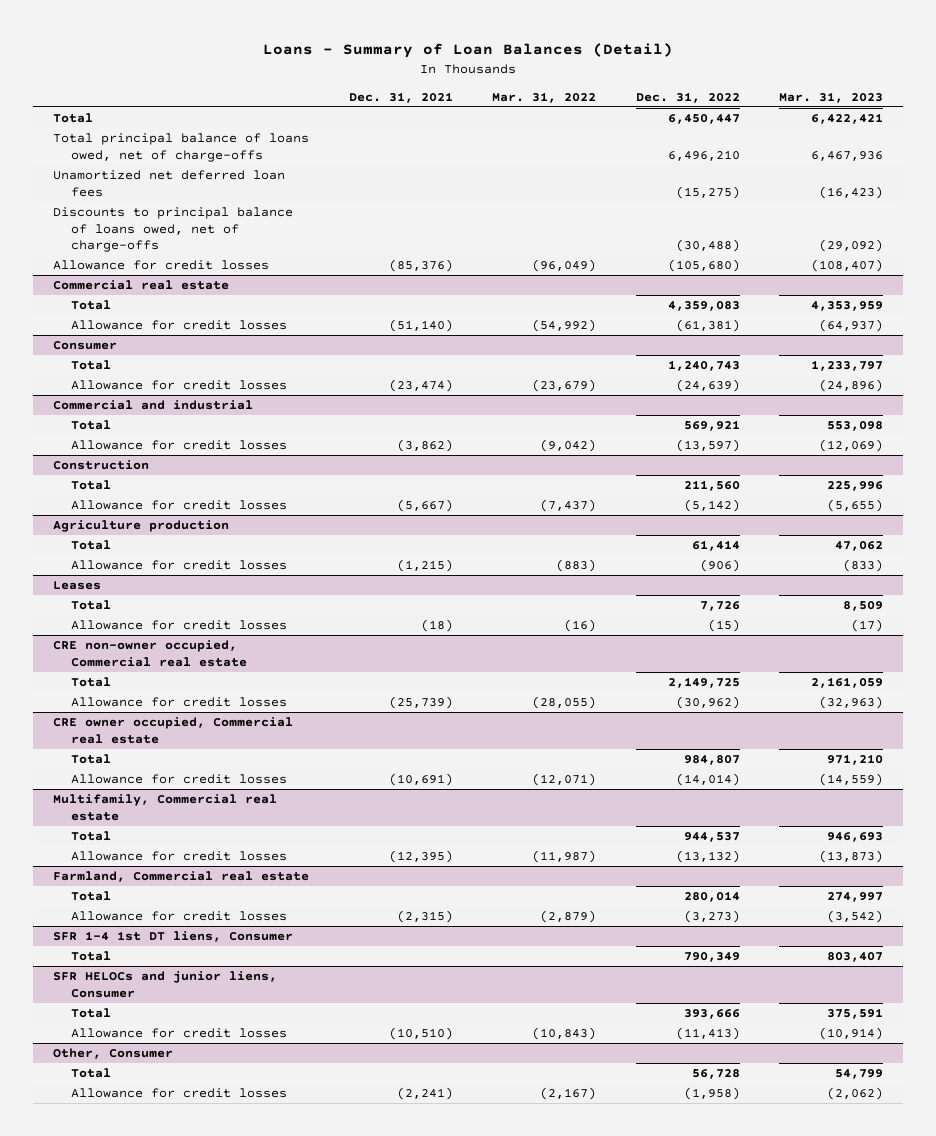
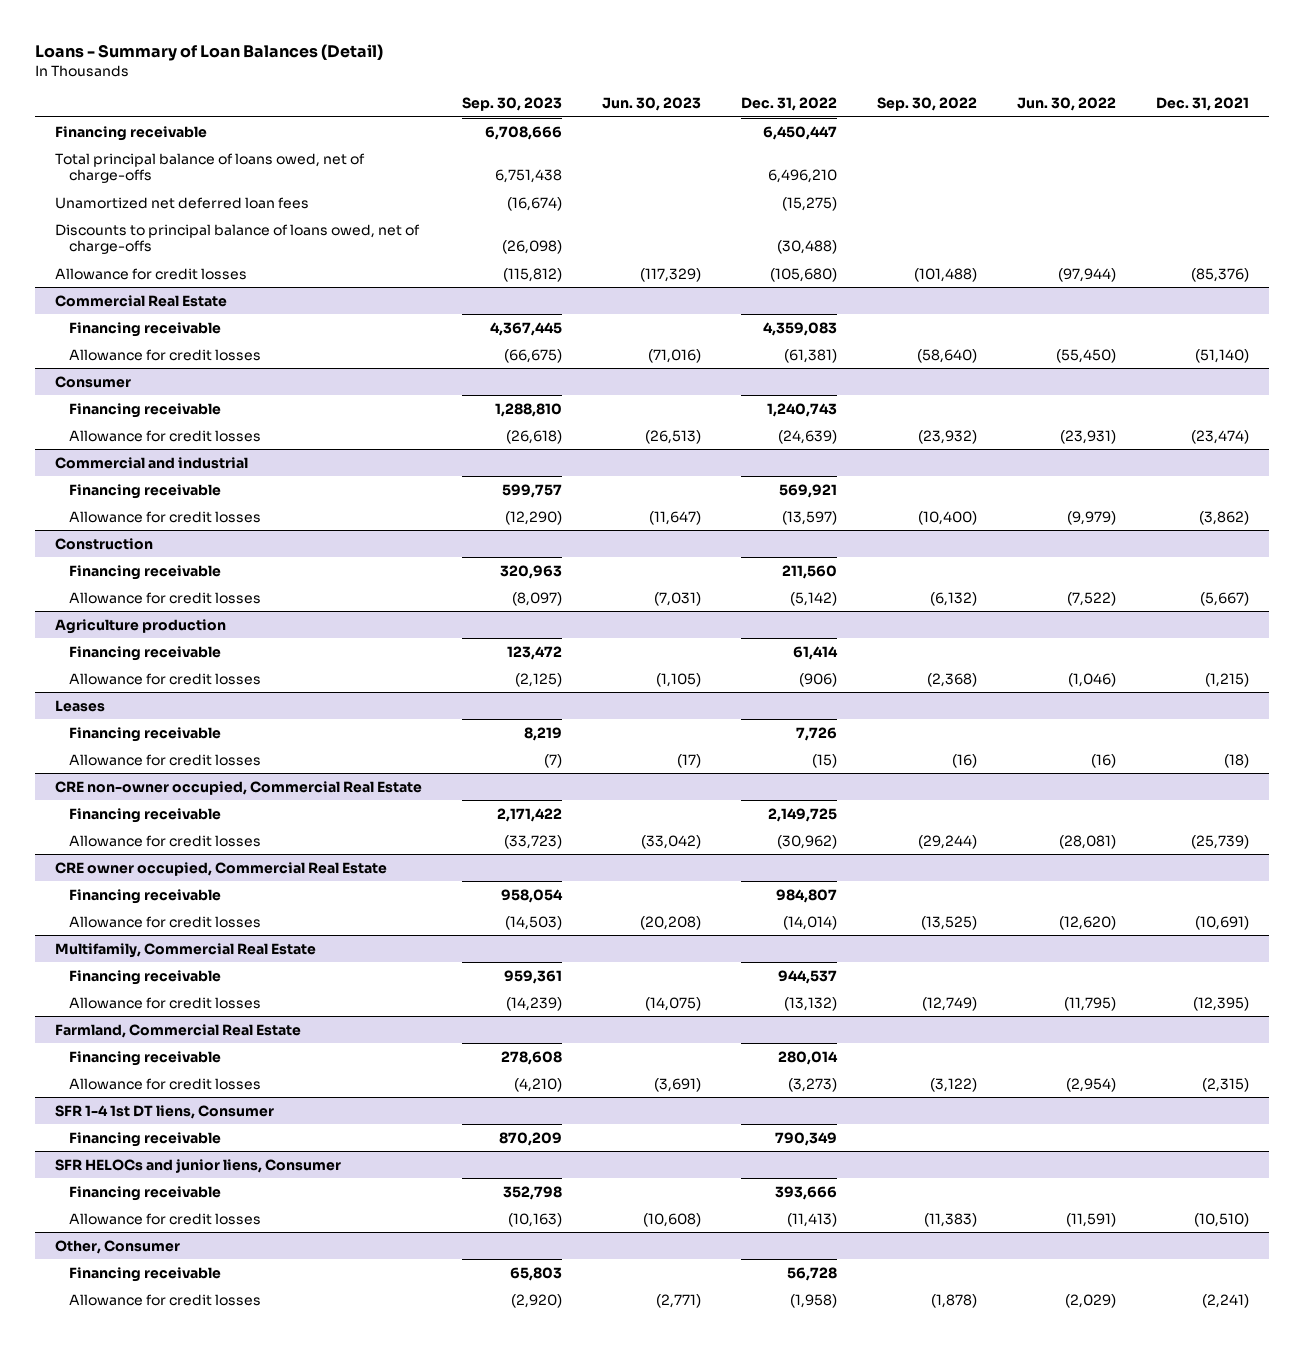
[492,91,597,103] Mar. 31, 2022 -> none
[779,91,884,103] Mar. 31, 2023 -> none
none -> [462,97,563,112] Sep. 30, 2023
none -> [602,97,702,112] Jun. 30, 2023
none -> [877,97,978,112] Sep. 30, 2022
none -> [1017,97,1117,112] Jun. 30, 2022
[52,113,93,124] Total -> [55,125,208,141] Financing receivable
[52,280,229,291] Commercial real estate -> [55,294,228,307] Commercial Real Estate
[71,300,112,311] Total -> [69,321,222,337] Financing receivable
[71,360,112,371] Total -> [69,402,222,418] Financing receivable
[71,420,112,431] Total -> [69,483,222,499] Financing receivable
[71,480,112,491] Total -> [69,564,222,580] Financing receivable
[71,540,112,551] Total -> [69,645,222,661] Financing receivable
[71,600,112,611] Total -> [69,726,222,742] Financing receivable
[52,640,248,667] CRE non-owner occupied, Commercial real estate -> [55,780,423,795] CRE non-owner occupied, Commercial Real Estate
[71,677,112,688] Total -> [69,807,222,823] Financing receivable
[52,717,293,744] CRE owner occupied, Commercial real estate -> [55,861,388,876] CRE owner occupied, Commercial Real Estate
[71,754,112,765] Total -> [69,888,222,904] Financing receivable
[52,794,277,821] Multifamily, Commercial real estate -> [55,942,317,958] Multifamily, Commercial Real Estate
[71,831,112,842] Total -> [69,969,222,985] Financing receivable
[52,871,309,883] Farmland, Commercial real estate -> [55,1023,302,1038] Farmland, Commercial Real Estate
[71,891,112,902] Total -> [69,1050,222,1066] Financing receivable
[71,951,112,962] Total -> [69,1131,222,1147] Financing receivable
[71,1008,112,1019] Total -> [69,1185,222,1201] Financing receivable
[71,1068,112,1079] Total -> [69,1266,222,1282] Financing receivable

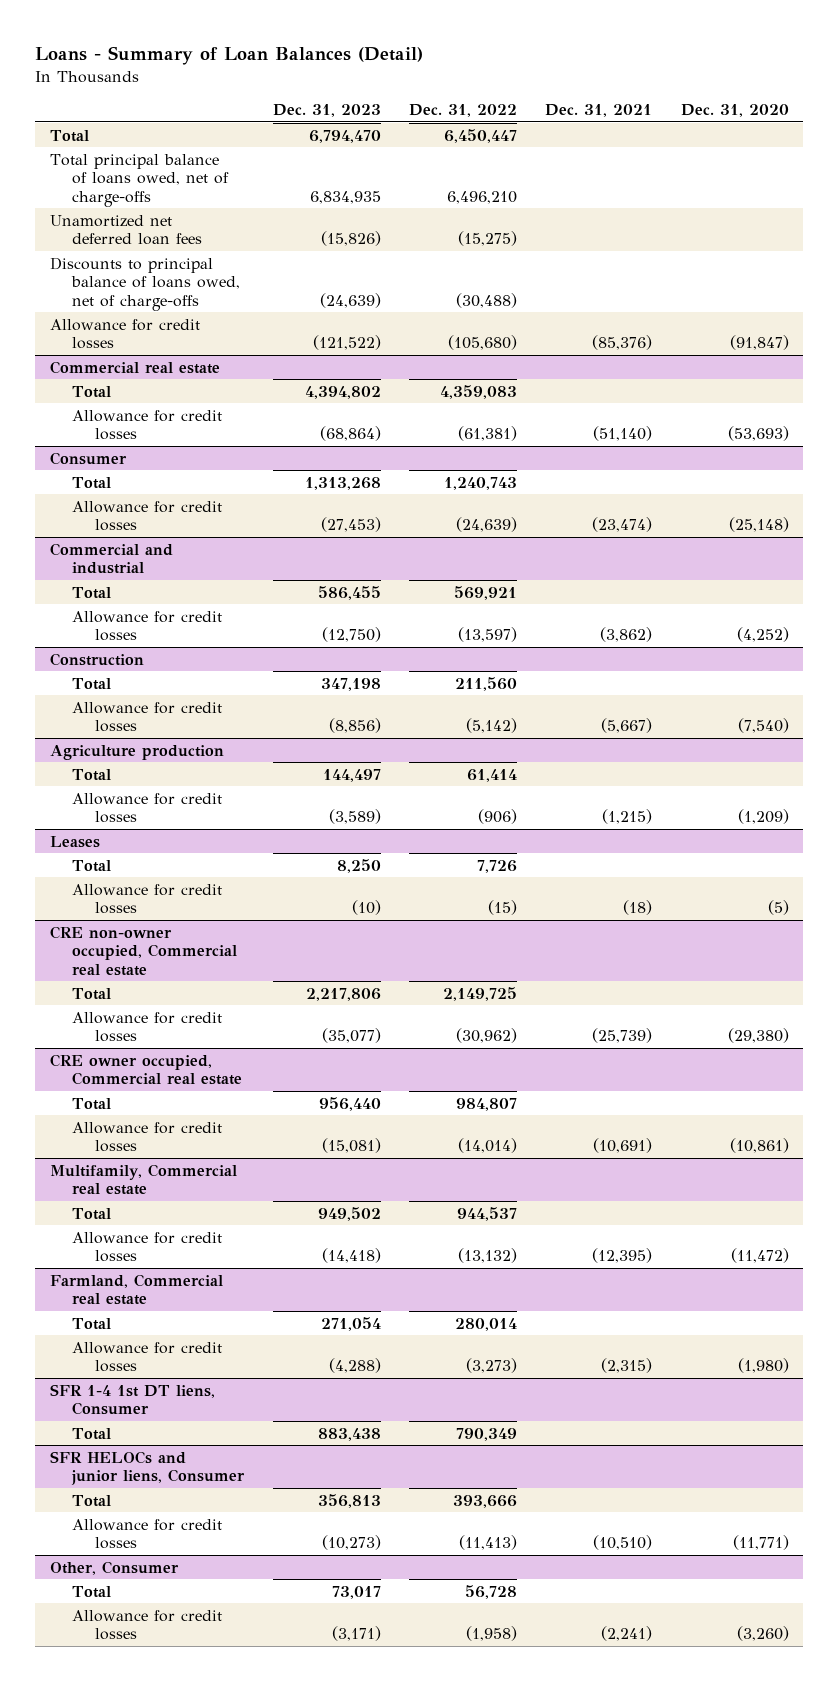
[462,97,563,112] Sep. 30, 2023 -> none
[602,97,702,112] Jun. 30, 2023 -> none
[877,97,978,112] Sep. 30, 2022 -> none
[1017,97,1117,112] Jun. 30, 2022 -> none
none -> [272,104,381,118] Dec. 31, 2023
none -> [680,104,789,118] Dec. 31, 2020
[55,125,208,141] Financing receivable -> [49,129,89,142] Total
[55,294,228,307] Commercial Real Estate -> [49,360,220,374] Commercial real estate
[69,321,222,337] Financing receivable -> [72,385,112,398] Total
[69,402,222,418] Financing receivable -> [72,476,112,489] Total
[69,483,222,499] Financing receivable -> [72,586,112,599] Total
[69,564,222,580] Financing receivable -> [72,677,112,690] Total
[69,645,222,661] Financing receivable -> [72,768,112,781] Total
[69,726,222,742] Financing receivable -> [72,859,112,872] Total
[55,780,423,795] CRE non-owner occupied, Commercial Real Estate -> [49,925,238,976] CRE non-owner occupied, Commercial real estate
[69,807,222,823] Financing receivable -> [72,987,112,1000] Total
[55,861,388,876] CRE owner occupied, Commercial Real Estate -> [49,1053,243,1086] CRE owner occupied, Commercial real estate
[69,888,222,904] Financing receivable -> [72,1097,112,1110] Total
[55,942,317,958] Multifamily, Commercial Real Estate -> [49,1163,237,1196] Multifamily, Commercial real estate
[69,969,222,985] Financing receivable -> [72,1207,112,1220] Total
[55,1023,302,1038] Farmland, Commercial Real Estate -> [49,1273,223,1306] Farmland, Commercial real estate
[69,1050,222,1066] Financing receivable -> [72,1317,112,1330] Total
[69,1131,222,1147] Financing receivable -> [72,1427,112,1440] Total
[69,1185,222,1201] Financing receivable -> [72,1494,112,1507] Total
[69,1266,222,1282] Financing receivable -> [72,1585,112,1598] Total

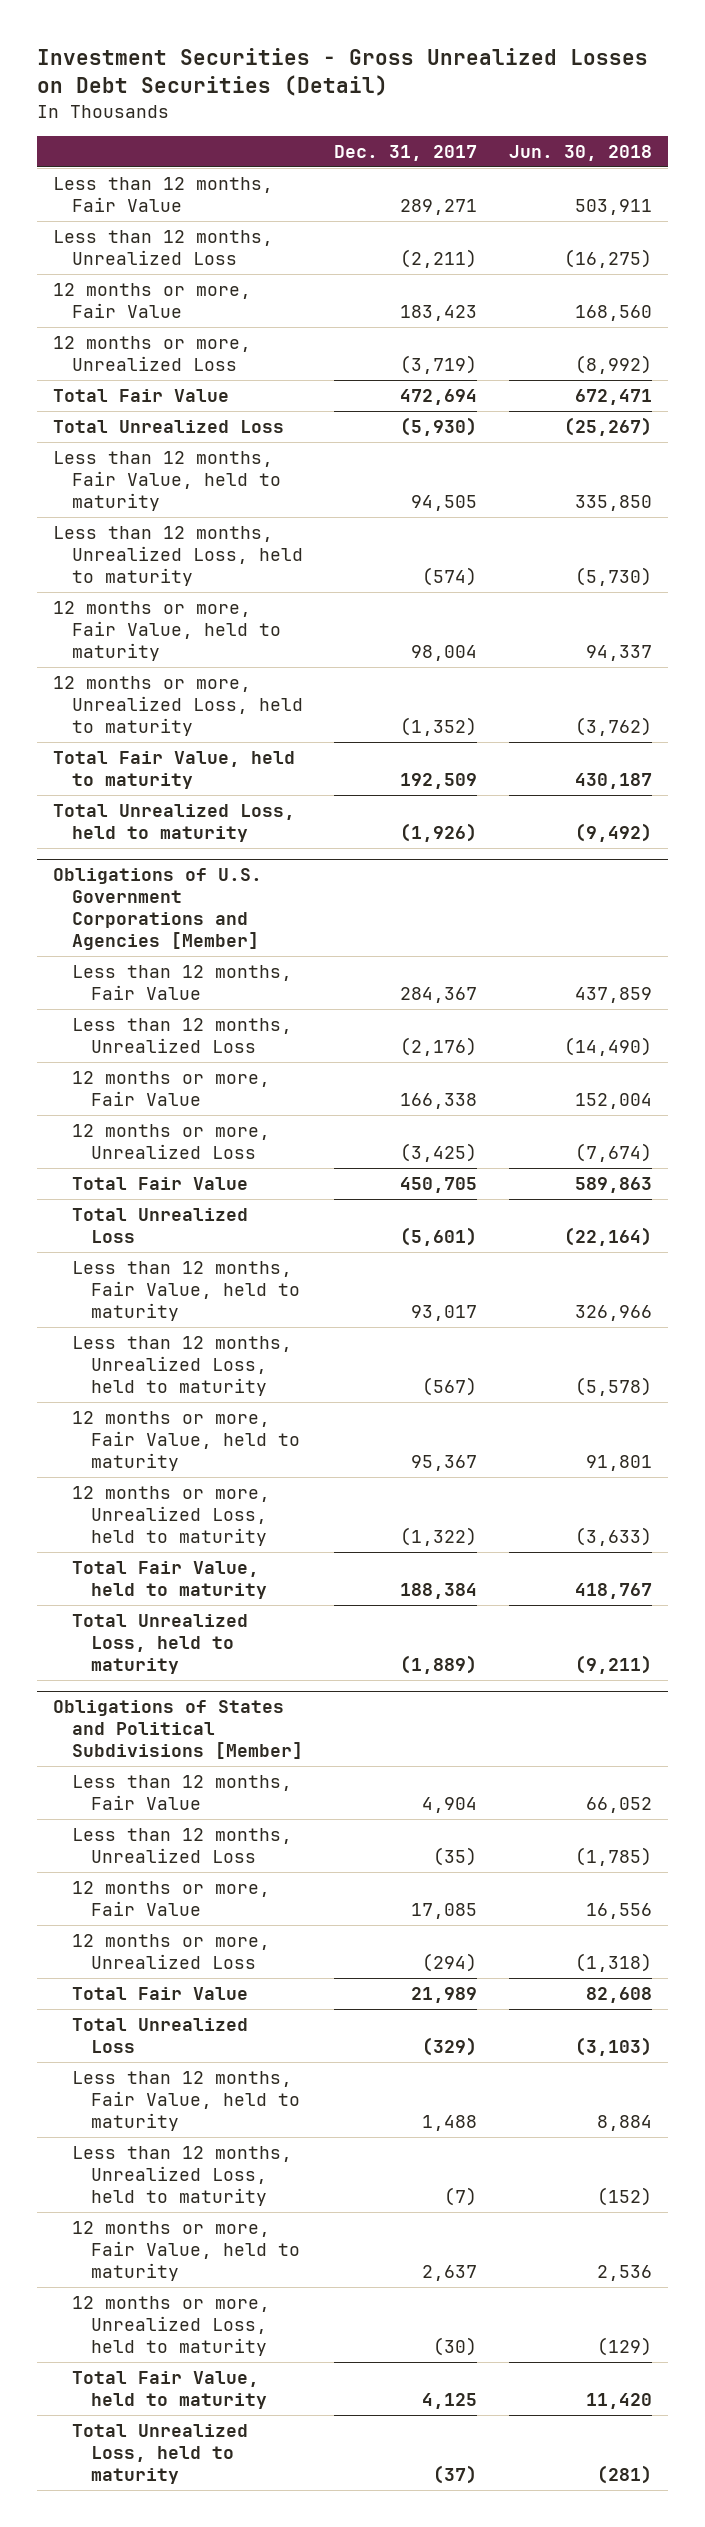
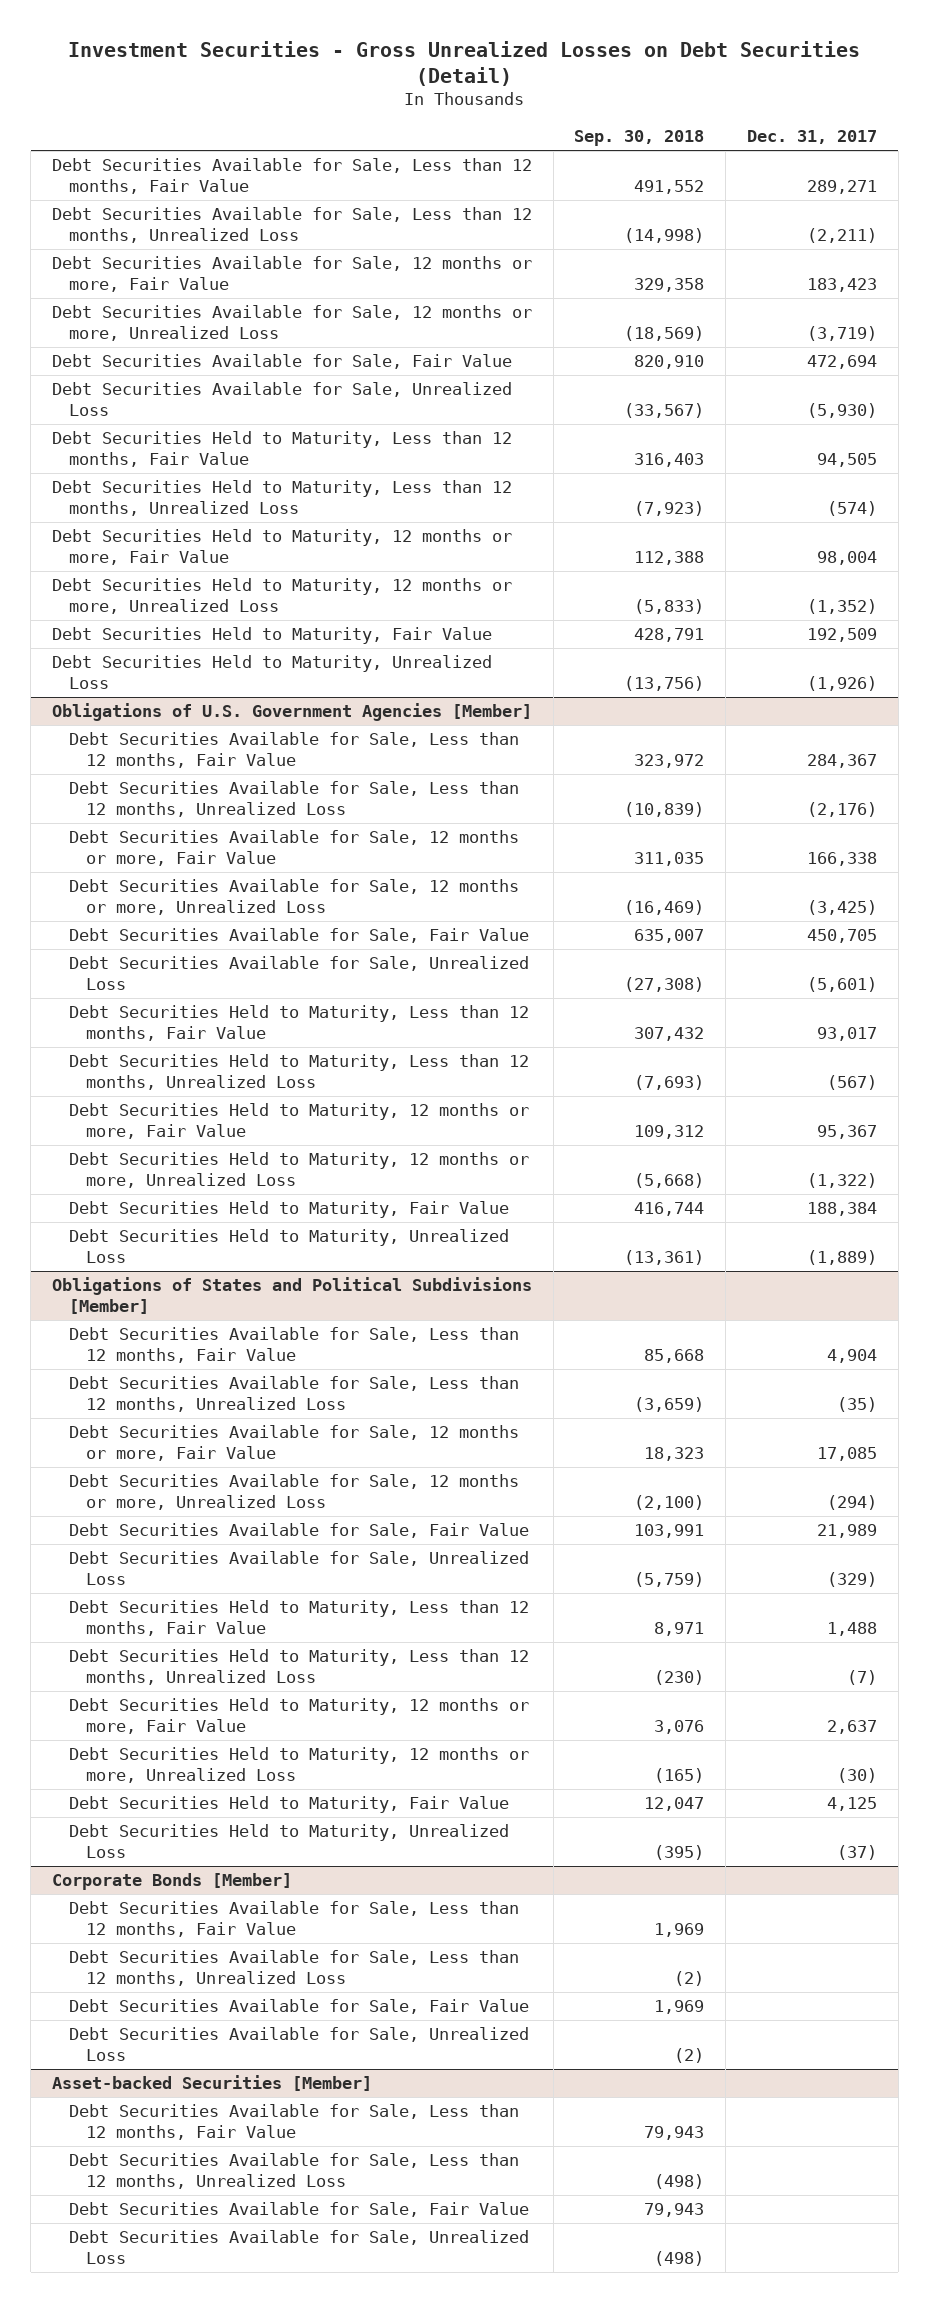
[509,144,653,161] Jun. 30, 2018 -> none
none -> [574,130,705,147] Sep. 30, 2018
[52,176,273,212] Less than 12 months, Fair Value -> [51,158,532,194] Debt Securities Available for Sale, Less than 12 months, Fair Value
[52,229,273,265] Less than 12 months, Unrealized Loss -> [51,207,532,243] Debt Securities Available for Sale, Less than 12 months, Unrealized Loss
[52,282,251,318] 12 months or more, Fair Value -> [51,256,532,292] Debt Securities Available for Sale, 12 months or more, Fair Value
[52,335,251,371] 12 months or more, Unrealized Loss -> [51,305,532,341] Debt Securities Available for Sale, 12 months or more, Unrealized Loss
[52,388,229,402] Total Fair Value -> [51,354,512,370] Debt Securities Available for Sale, Fair Value
[52,419,284,433] Total Unrealized Loss -> [51,382,512,416] Debt Securities Available for Sale, Unrealized Loss
[52,450,281,512] Less than 12 months, Fair Value, held to maturity -> [51,431,512,467] Debt Securities Held to Maturity, Less than 12 months, Fair Value
[52,525,303,587] Less than 12 months, Unrealized Loss, held to maturity -> [51,480,512,516] Debt Securities Held to Maturity, Less than 12 months, Unrealized Loss
[52,600,281,662] 12 months or more, Fair Value, held to maturity -> [51,529,512,565] Debt Securities Held to Maturity, 12 months or more, Fair Value
[52,675,303,737] 12 months or more, Unrealized Loss, held to maturity -> [51,578,512,614] Debt Securities Held to Maturity, 12 months or more, Unrealized Loss
[52,750,295,789] Total Fair Value, held to maturity -> [51,627,492,645] Debt Securities Held to Maturity, Fair Value
[52,803,295,842] Total Unrealized Loss, held to maturity -> [51,655,492,689] Debt Securities Held to Maturity, Unrealized Loss
[52,867,262,951] Obligations of U.S. Government Corporations and Agencies [Member] -> [51,703,532,722] Obligations of U.S. Government Agencies [Member]
[71,964,292,1000] Less than 12 months, Fair Value -> [68,732,519,768] Debt Securities Available for Sale, Less than 12 months, Fair Value
[71,1017,292,1053] Less than 12 months, Unrealized Loss -> [68,781,519,817] Debt Securities Available for Sale, Less than 12 months, Unrealized Loss
[71,1070,270,1106] 12 months or more, Fair Value -> [68,830,519,866] Debt Securities Available for Sale, 12 months or more, Fair Value
[71,1123,270,1159] 12 months or more, Unrealized Loss -> [68,879,519,915] Debt Securities Available for Sale, 12 months or more, Unrealized Loss
[71,1176,248,1190] Total Fair Value -> [68,928,529,944] Debt Securities Available for Sale, Fair Value
[71,1207,248,1243] Total Unrealized Loss -> [68,956,529,990] Debt Securities Available for Sale, Unrealized Loss
[71,1260,300,1322] Less than 12 months, Fair Value, held to maturity -> [68,1005,529,1041] Debt Securities Held to Maturity, Less than 12 months, Fair Value
[71,1335,292,1397] Less than 12 months, Unrealized Loss, held to maturity -> [68,1054,529,1090] Debt Securities Held to Maturity, Less than 12 months, Unrealized Loss
[71,1410,300,1472] 12 months or more, Fair Value, held to maturity -> [68,1103,529,1139] Debt Securities Held to Maturity, 12 months or more, Fair Value
[71,1485,270,1547] 12 months or more, Unrealized Loss, held to maturity -> [68,1152,529,1188] Debt Securities Held to Maturity, 12 months or more, Unrealized Loss
[71,1560,267,1599] Total Fair Value, held to maturity -> [68,1201,509,1219] Debt Securities Held to Maturity, Fair Value
[71,1613,248,1675] Total Unrealized Loss, held to maturity -> [68,1229,509,1263] Debt Securities Held to Maturity, Unrealized Loss
[71,1774,292,1810] Less than 12 months, Fair Value -> [68,1327,519,1363] Debt Securities Available for Sale, Less than 12 months, Fair Value
[71,1827,292,1863] Less than 12 months, Unrealized Loss -> [68,1376,519,1412] Debt Securities Available for Sale, Less than 12 months, Unrealized Loss
[71,1880,270,1916] 12 months or more, Fair Value -> [68,1425,519,1461] Debt Securities Available for Sale, 12 months or more, Fair Value
[71,1933,270,1969] 12 months or more, Unrealized Loss -> [68,1474,519,1510] Debt Securities Available for Sale, 12 months or more, Unrealized Loss
[71,1986,248,2000] Total Fair Value -> [68,1523,529,1539] Debt Securities Available for Sale, Fair Value
[71,2017,248,2053] Total Unrealized Loss -> [68,1551,529,1585] Debt Securities Available for Sale, Unrealized Loss
[71,2070,300,2132] Less than 12 months, Fair Value, held to maturity -> [68,1600,529,1636] Debt Securities Held to Maturity, Less than 12 months, Fair Value
[71,2145,292,2207] Less than 12 months, Unrealized Loss, held to maturity -> [68,1649,529,1685] Debt Securities Held to Maturity, Less than 12 months, Unrealized Loss
[71,2220,300,2282] 12 months or more, Fair Value, held to maturity -> [68,1698,529,1734] Debt Securities Held to Maturity, 12 months or more, Fair Value
[71,2295,270,2357] 12 months or more, Unrealized Loss, held to maturity -> [68,1747,529,1783] Debt Securities Held to Maturity, 12 months or more, Unrealized Loss
[71,2370,267,2409] Total Fair Value, held to maturity -> [68,1796,509,1814] Debt Securities Held to Maturity, Fair Value
[71,2423,248,2485] Total Unrealized Loss, held to maturity -> [68,1824,509,1858] Debt Securities Held to Maturity, Unrealized Loss
none -> [51,1873,292,1891] Corporate Bonds [Member]
none -> [68,1901,519,1937] Debt Securities Available for Sale, Less than 12 months, Fair Value
none -> [68,1950,519,1986] Debt Securities Available for Sale, Less than 12 months, Unrealized Loss
none -> [68,1999,529,2015] Debt Securities Available for Sale, Fair Value
none -> [68,2027,529,2061] Debt Securities Available for Sale, Unrealized Loss
none -> [51,2075,372,2092] Asset-backed Securities [Member]
none -> [68,2104,519,2140] Debt Securities Available for Sale, Less than 12 months, Fair Value
none -> [68,2153,519,2189] Debt Securities Available for Sale, Less than 12 months, Unrealized Loss
none -> [68,2202,529,2218] Debt Securities Available for Sale, Fair Value
none -> [68,2230,529,2264] Debt Securities Available for Sale, Unrealized Loss

